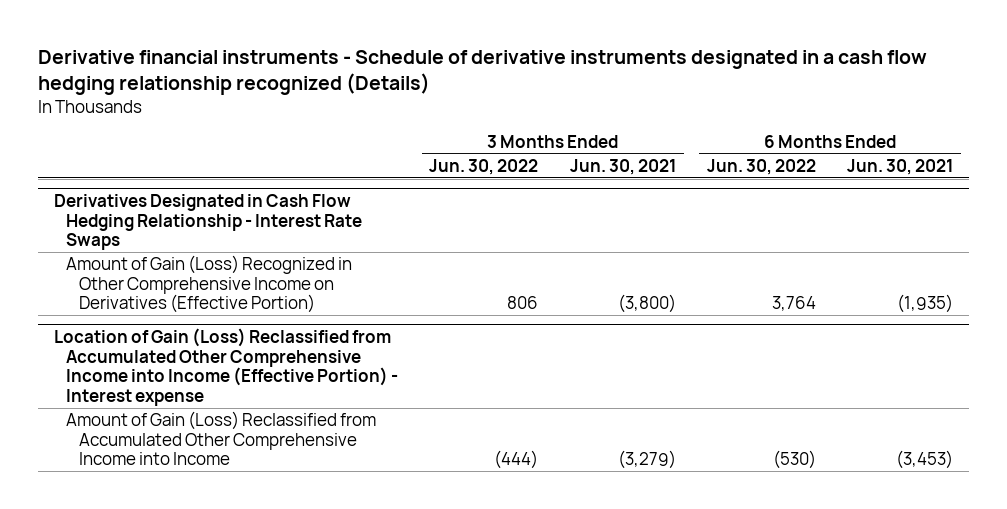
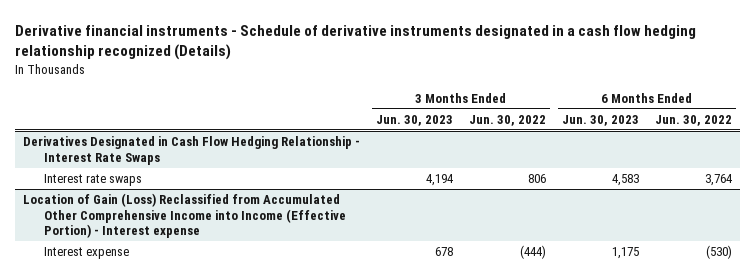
[569,158,676,175] Jun. 30, 2021 -> none
[847,158,954,175] Jun. 30, 2021 -> none
none -> [376,114,454,126] Jun. 30, 2023
none -> [562,114,640,126] Jun. 30, 2023
[66,255,353,314] Amount of Gain (Loss) Recognized in Other Comprehensive Income on Derivatives (Effective Portion) -> [44,174,143,187] Interest rate swaps
[66,411,377,466] Amount of Gain (Loss) Reclassified from Accumulated Other Comprehensive Income into Income -> [44,247,130,260] Interest expense

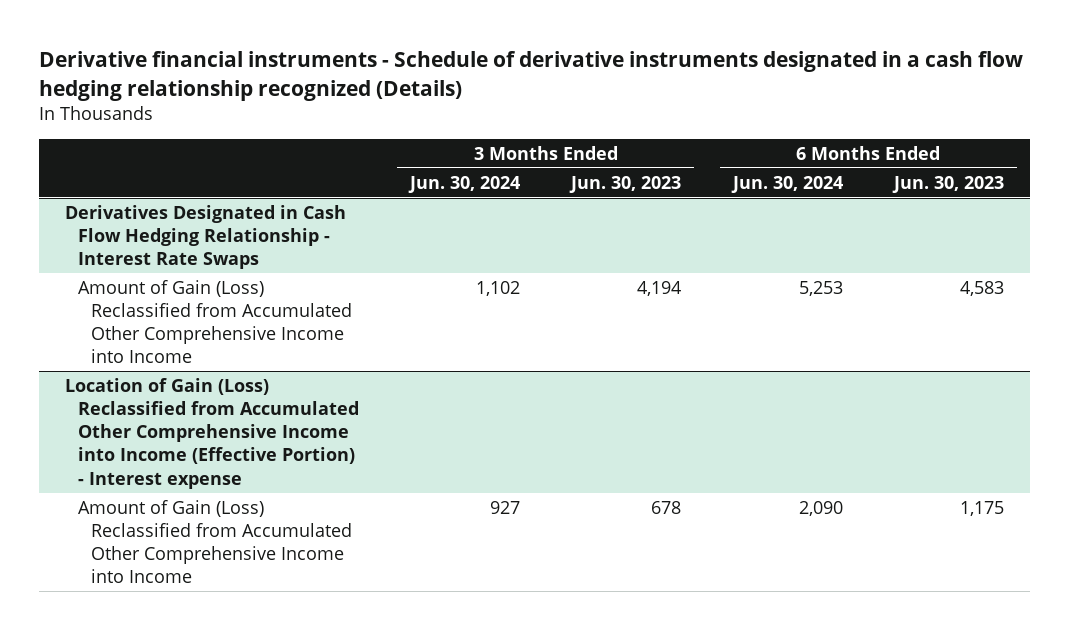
[469,114,547,126] Jun. 30, 2022 -> none
[655,114,733,126] Jun. 30, 2022 -> none
none -> [408,175,521,193] Jun. 30, 2024
none -> [730,175,843,193] Jun. 30, 2024
[44,174,143,187] Interest rate swaps -> [77,279,352,364] Amount of Gain (Loss) Reclassified from Accumulated Other Comprehensive Income into Income
[44,247,130,260] Interest expense -> [77,499,352,584] Amount of Gain (Loss) Reclassified from Accumulated Other Comprehensive Income into Income

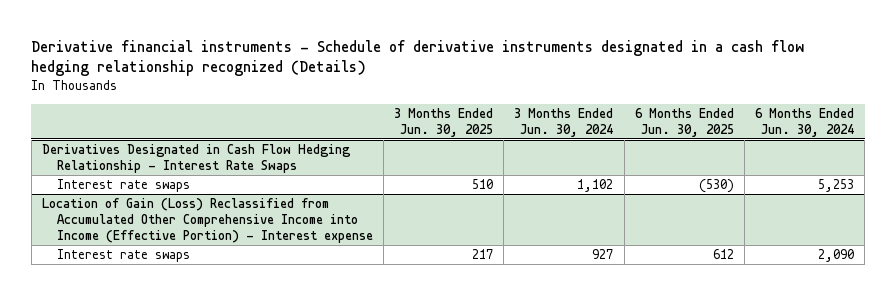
[569,175,682,193] Jun. 30, 2023 -> none
[892,175,1005,193] Jun. 30, 2023 -> none
none -> [394,107,494,137] 3 Months Ended Jun. 30, 2025
none -> [634,107,734,137] 6 Months Ended Jun. 30, 2025
[77,279,352,364] Amount of Gain (Loss) Reclassified from Accumulated Other Comprehensive Income into Income -> [56,179,190,193] Interest rate swaps
[77,499,352,584] Amount of Gain (Loss) Reclassified from Accumulated Other Comprehensive Income into Income -> [56,249,190,263] Interest rate swaps

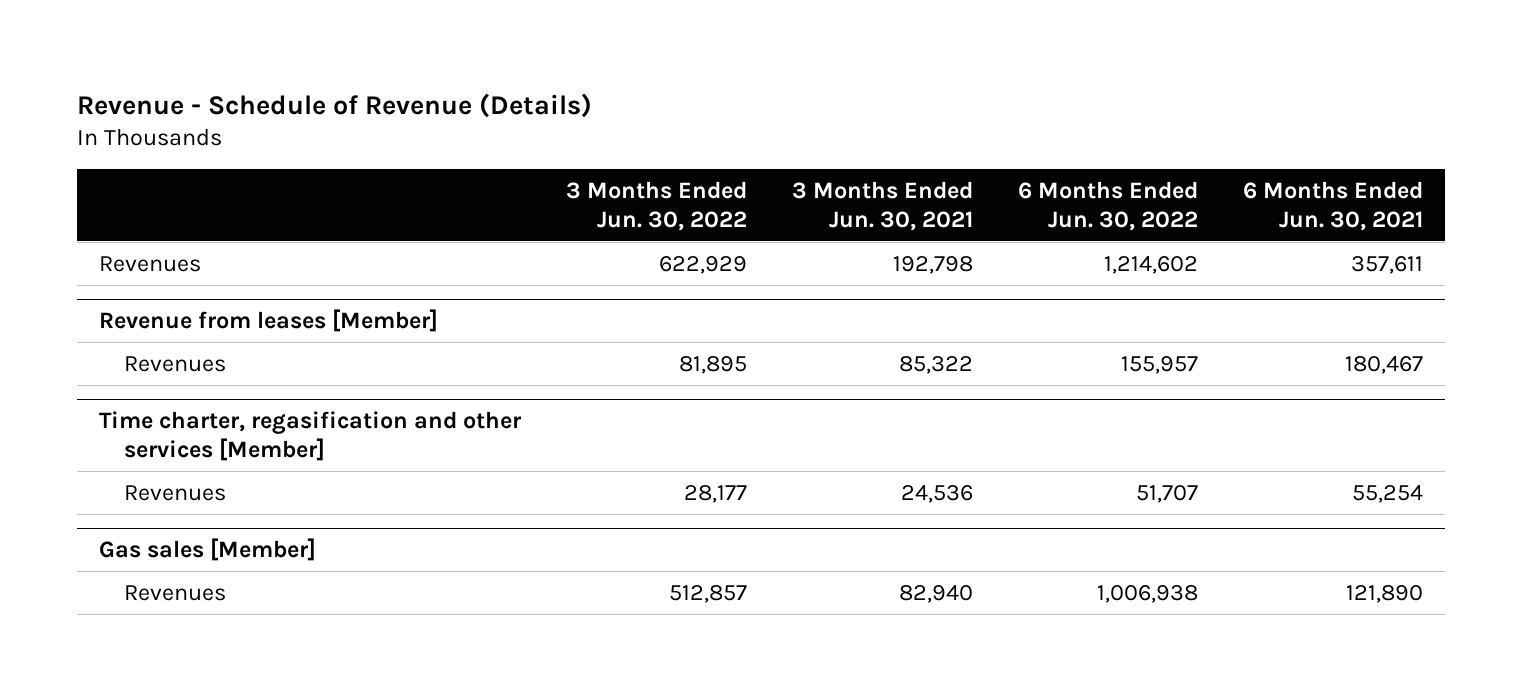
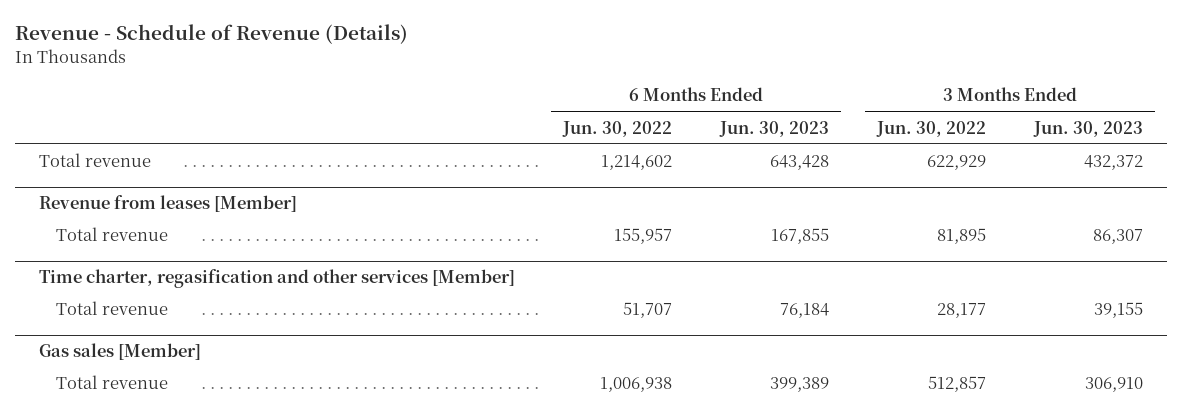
[792,180,974,231] 3 Months Ended Jun. 30, 2021 -> none
[1242,180,1423,231] 6 Months Ended Jun. 30, 2021 -> none
none -> [718,120,829,137] Jun. 30, 2023
none -> [1033,120,1144,137] Jun. 30, 2023
[99,255,202,272] Revenues -> [38,153,151,168] Total revenue
[124,355,227,372] Revenues -> [55,227,168,242] Total revenue
[124,484,227,501] Revenues -> [55,301,168,316] Total revenue
[124,584,227,601] Revenues -> [55,375,168,390] Total revenue

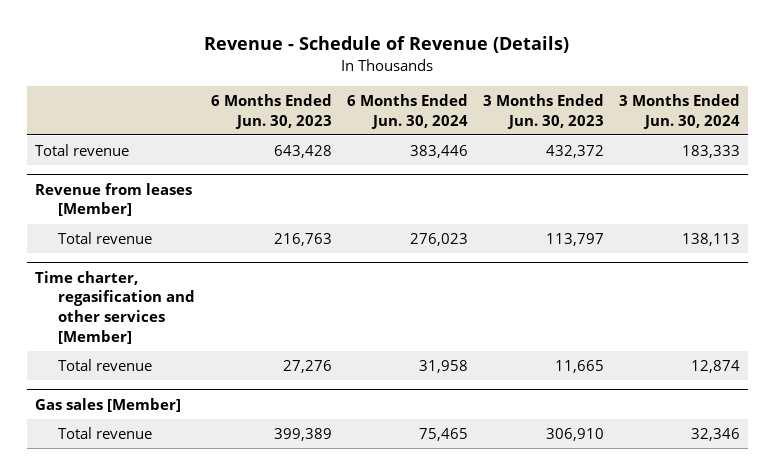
[561,120,672,137] Jun. 30, 2022 -> none
[875,120,986,137] Jun. 30, 2022 -> none
none -> [346,94,468,129] 6 Months Ended Jun. 30, 2024
none -> [619,94,741,129] 3 Months Ended Jun. 30, 2024
[770,228,829,245] 167,855 -> [273,233,332,247] 216,763
[1093,229,1144,245] 86,307 -> [546,233,605,247] 113,797
[779,303,829,319] 76,184 -> [282,360,332,374] 27,276
[1094,302,1144,319] 39,155 -> [555,360,605,374] 11,665

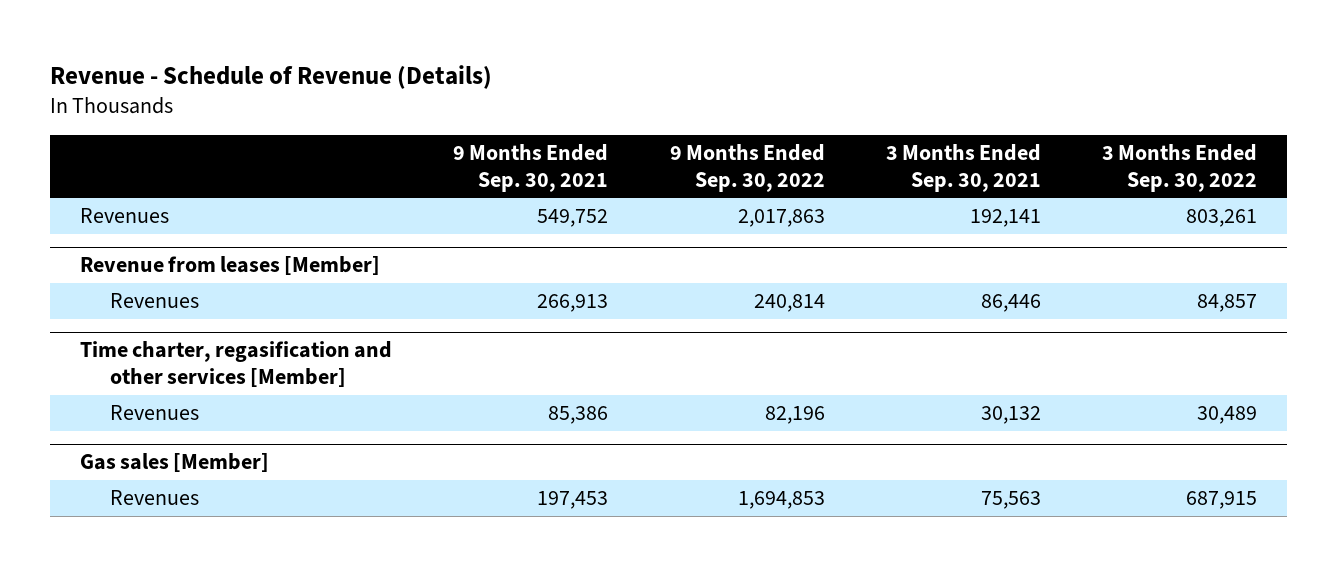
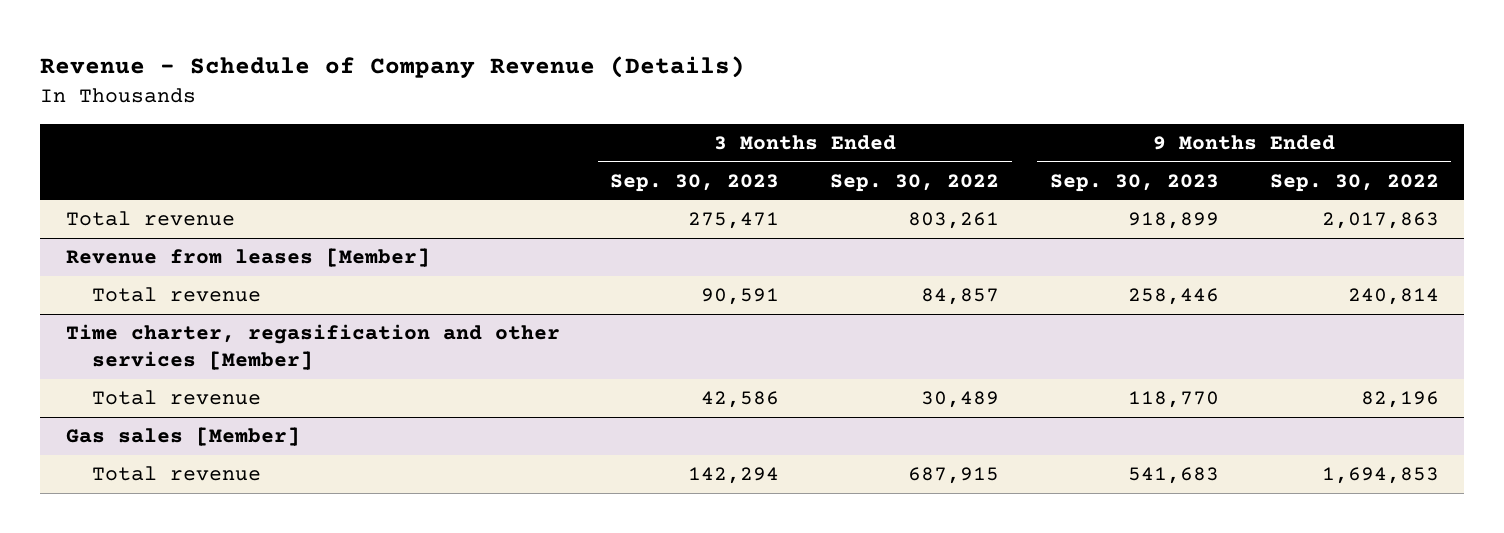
[49,64,492,89] Revenue - Schedule of Revenue (Details) -> [40,56,746,79] Revenue - Schedule of Company Revenue (Details)
[453,144,609,192] 9 Months Ended Sep. 30, 2021 -> none
[885,144,1041,192] 3 Months Ended Sep. 30, 2021 -> none
none -> [610,173,780,192] Sep. 30, 2023
none -> [1049,173,1219,192] Sep. 30, 2023
[80,208,170,224] Revenues -> [65,211,235,227] Total revenue
[109,293,199,309] Revenues -> [92,287,262,303] Total revenue
[109,405,199,421] Revenues -> [92,390,262,406] Total revenue
[109,490,199,506] Revenues -> [92,466,262,482] Total revenue

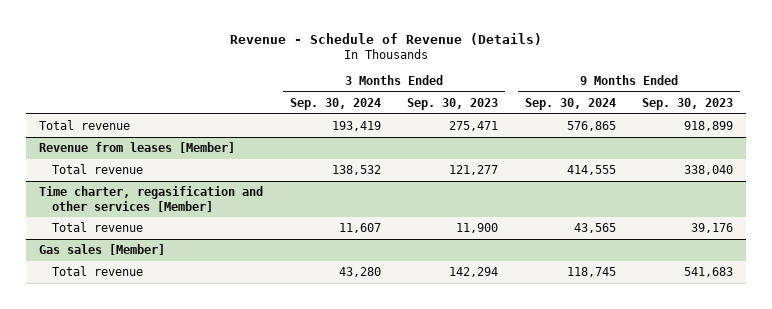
[40,56,746,79] Revenue - Schedule of Company Revenue (Details) -> [230,32,543,45] Revenue - Schedule of Revenue (Details)
[830,173,1000,192] Sep. 30, 2022 -> none
[1269,173,1439,192] Sep. 30, 2022 -> none
none -> [289,97,381,110] Sep. 30, 2024
none -> [524,97,616,110] Sep. 30, 2024
[701,288,780,306] 90,591 -> [449,165,499,176] 121,277
[1127,288,1219,306] 258,446 -> [684,165,734,176] 338,040
[701,391,780,409] 42,586 -> [456,223,499,234] 11,900
[1127,391,1219,409] 118,770 -> [691,223,734,234] 39,176

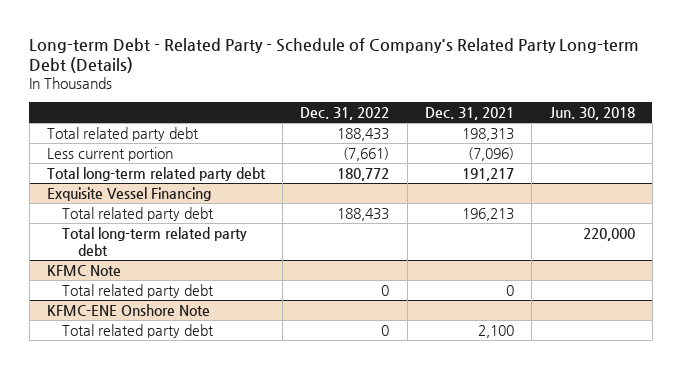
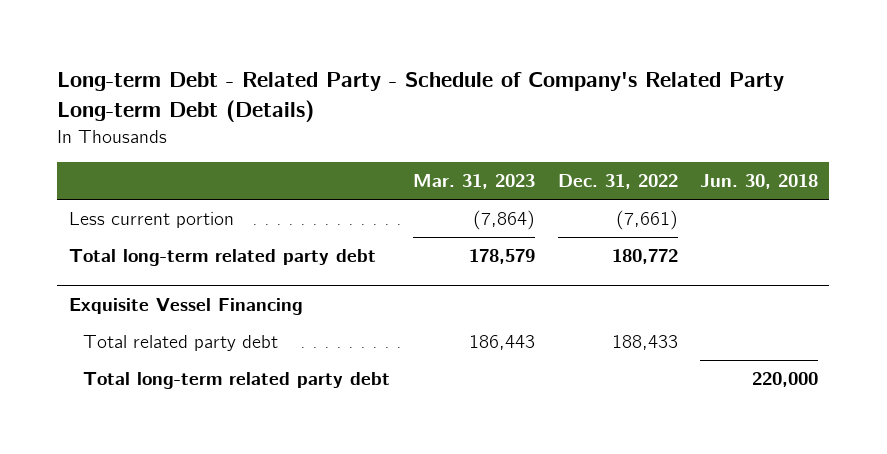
[424,106,514,120] Dec. 31, 2021 -> none
none -> [413,174,536,190] Mar. 31, 2023
[46,126,199,141] Total related party debt -> none
[46,264,121,276] KFMC Note -> none
[62,283,215,298] Total related party debt -> none
[46,303,210,316] KFMC-ENE Onshore Note -> none
[62,323,215,338] Total related party debt -> none

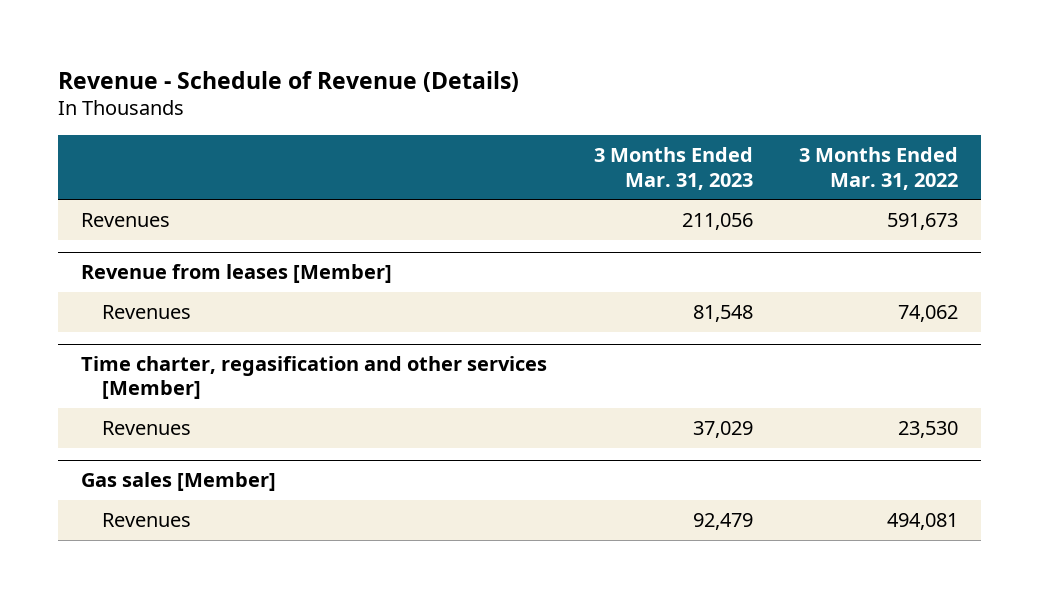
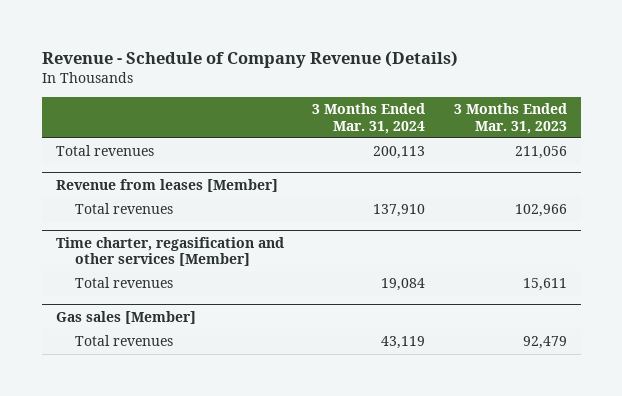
[57,70,519,92] Revenue - Schedule of Revenue (Details) -> [41,50,458,68] Revenue - Schedule of Company Revenue (Details)
[799,147,959,190] 3 Months Ended Mar. 31, 2022 -> none
none -> [312,103,426,134] 3 Months Ended Mar. 31, 2024
[80,213,170,228] Revenues -> [55,145,154,157] Total revenues
[102,305,192,320] Revenues -> [75,203,174,215] Total revenues
[692,305,753,323] 81,548 -> [514,204,567,218] 102,966
[102,421,192,436] Revenues -> [75,277,174,289] Total revenues
[692,421,753,439] 37,029 -> [522,278,567,292] 15,611
[102,513,192,528] Revenues -> [75,335,174,347] Total revenues

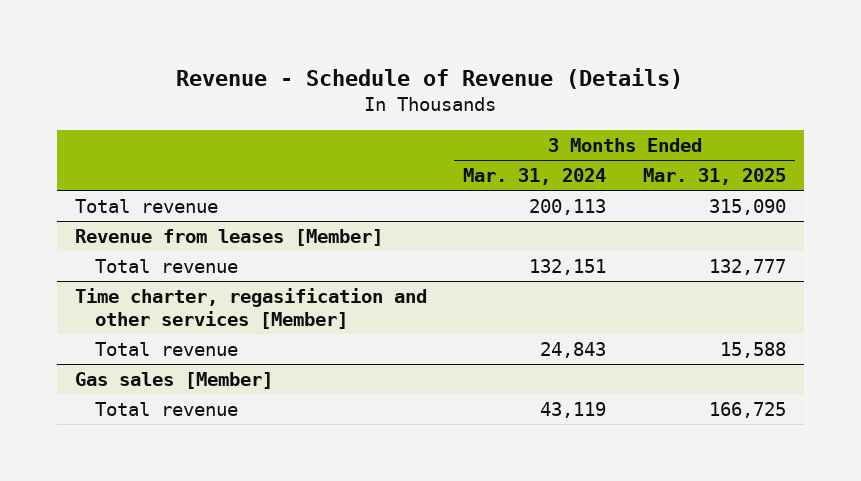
[41,50,458,68] Revenue - Schedule of Company Revenue (Details) -> [176,67,684,89] Revenue - Schedule of Revenue (Details)
[453,103,567,134] 3 Months Ended Mar. 31, 2023 -> none
none -> [642,168,786,186] Mar. 31, 2025
[55,145,154,157] Total revenues -> [74,198,218,213] Total revenue
[75,203,174,215] Total revenues -> [94,258,238,273] Total revenue
[373,204,426,218] 137,910 -> [529,258,607,275] 132,151
[75,277,174,289] Total revenues -> [94,341,238,356] Total revenue
[381,278,426,292] 19,084 -> [540,341,607,358] 24,843
[75,335,174,347] Total revenues -> [94,401,238,416] Total revenue

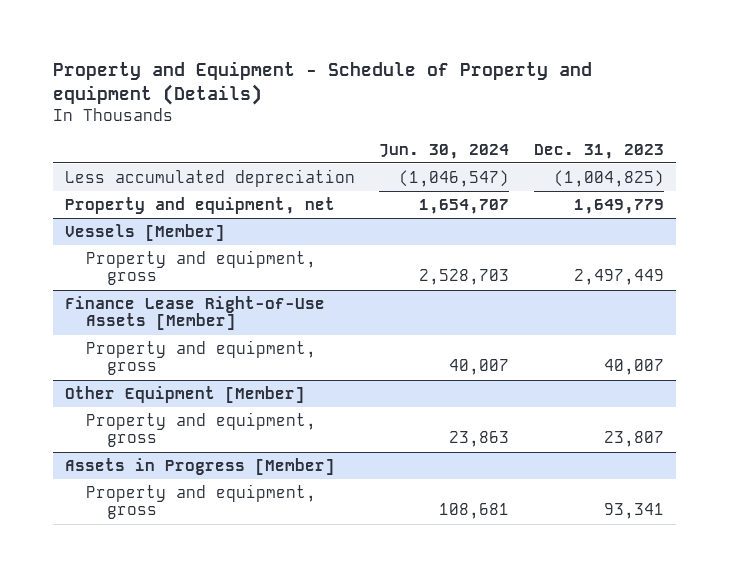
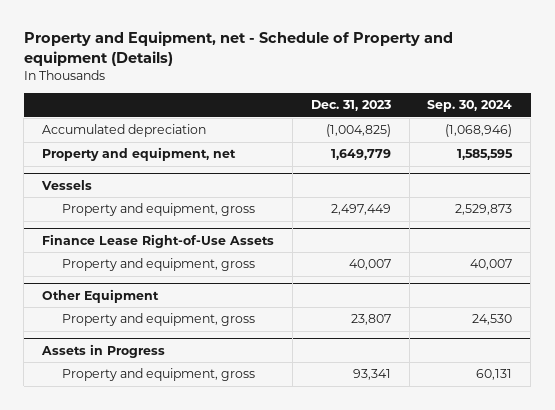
[52,61,592,106] Property and Equipment - Schedule of Property and equipment (Details) -> [23,31,453,67] Property and Equipment, net - Schedule of Property and equipment (Details)
[379,143,510,159] Jun. 30, 2024 -> none
none -> [427,100,513,113] Sep. 30, 2024
[64,168,355,187] Less accumulated depreciation -> [42,124,207,138] Accumulated depreciation
[64,223,225,241] Vessels [Member] -> [41,179,93,190] Vessels
[64,295,325,331] Finance Lease Right-of-Use Assets [Member] -> [42,233,275,248] Finance Lease Right-of-Use Assets
[64,385,305,403] Other Equipment [Member] -> [42,288,160,303] Other Equipment
[64,457,335,475] Assets in Progress [Member] -> [41,343,166,358] Assets in Progress

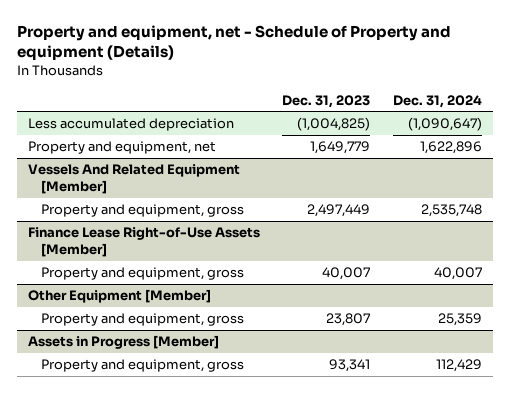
[23,31,453,67] Property and Equipment, net - Schedule of Property and equipment (Details) -> [16,25,451,61] Property and equipment, net - Schedule of Property and equipment (Details)
[427,100,513,113] Sep. 30, 2024 -> none
none -> [393,94,483,108] Dec. 31, 2024
[42,124,207,138] Accumulated depreciation -> [27,118,234,132] Less accumulated depreciation
[41,179,93,190] Vessels -> none
none -> [27,164,240,195] Vessels And Related Equipment [Member]
[42,233,275,248] Finance Lease Right-of-Use Assets -> [27,227,260,258] Finance Lease Right-of-Use Assets [Member]
[42,288,160,303] Other Equipment -> [27,289,211,304] Other Equipment [Member]
[41,343,166,358] Assets in Progress -> [27,335,219,350] Assets in Progress [Member]

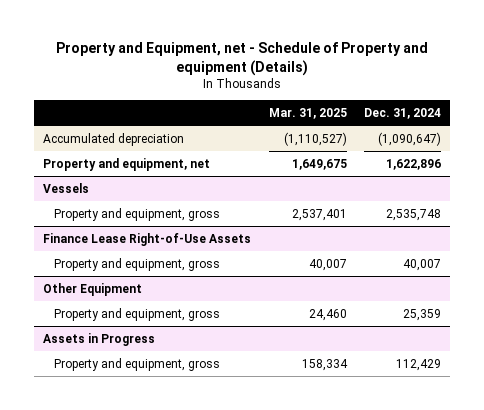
[16,25,451,61] Property and equipment, net - Schedule of Property and equipment (Details) -> [56,41,429,76] Property and Equipment, net - Schedule of Property and equipment (Details)
[282,94,371,108] Dec. 31, 2023 -> none
none -> [268,108,347,120] Mar. 31, 2025
[27,118,234,132] Less accumulated depreciation -> [42,132,184,146] Accumulated depreciation
[27,164,240,195] Vessels And Related Equipment [Member] -> none
none -> [42,182,89,193] Vessels
[27,227,260,258] Finance Lease Right-of-Use Assets [Member] -> [42,232,251,246] Finance Lease Right-of-Use Assets
[27,289,211,304] Other Equipment [Member] -> [42,282,142,296] Other Equipment
[27,335,219,350] Assets in Progress [Member] -> [42,332,155,346] Assets in Progress

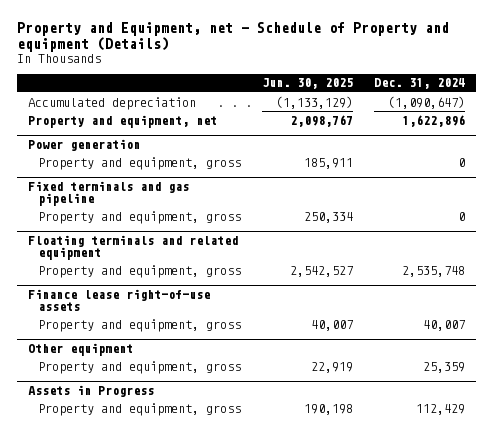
[268,108,347,120] Mar. 31, 2025 -> none
none -> [262,78,354,90] Jun. 30, 2025
[42,182,89,193] Vessels -> none
none -> [27,138,140,151] Power generation
none -> [38,156,242,170] Property and equipment, gross
none -> [27,180,189,207] Fixed terminals and gas pipeline
none -> [38,210,242,224] Property and equipment, gross
none -> [27,234,238,261] Floating terminals and related equipment
[42,232,251,246] Finance Lease Right-of-Use Assets -> [27,288,210,312] Finance lease right-of-use assets
[42,282,142,296] Other Equipment -> [27,342,133,356] Other equipment

